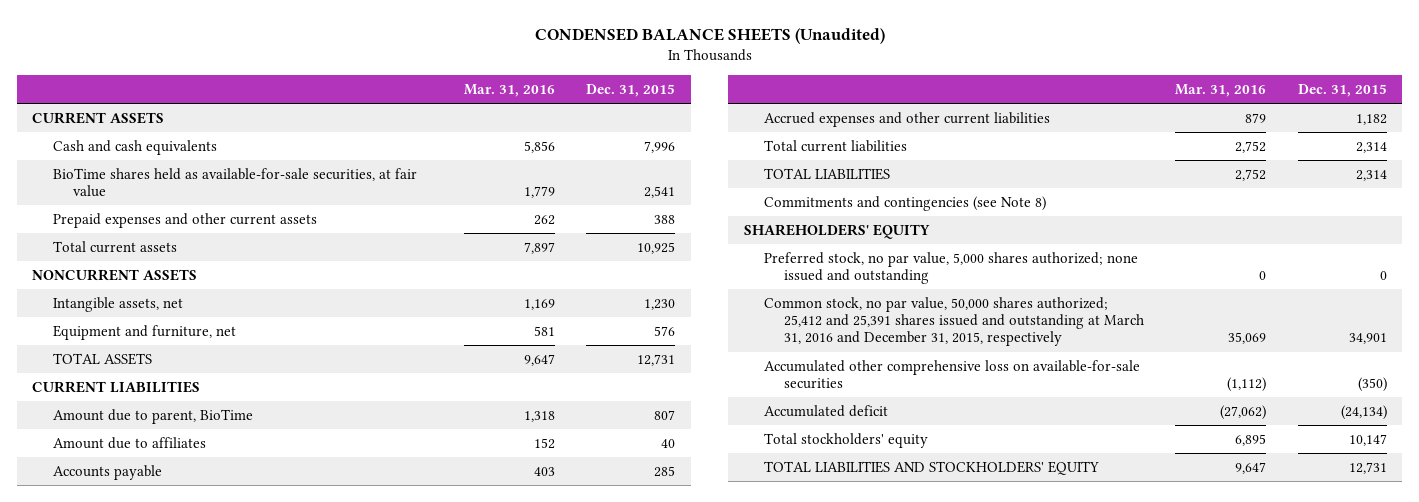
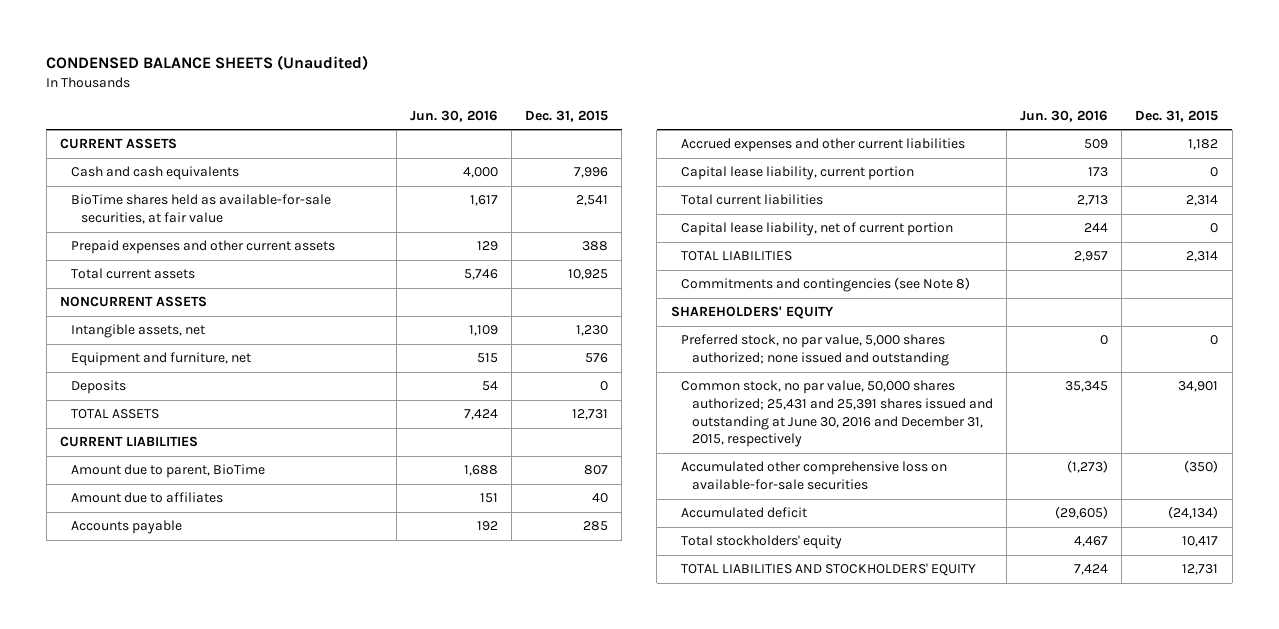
[463,83,555,97] Mar. 31, 2016 -> none
none -> [409,109,498,122] Jun. 30, 2016
none -> [70,380,126,395] Deposits
none -> [681,166,915,181] Capital lease liability, current portion
none -> [681,222,954,237] Capital lease liability, net of current portion
[763,296,1145,347] Common stock, no par value, 50,000 shares authorized; 25,412 and 25,391 shares issued and outstanding at March 31, 2016 and December 31, 2015, respectively -> [681,380,993,448] Common stock, no par value, 50,000 shares authorized; 25,431 and 25,391 shares issued and outstanding at June 30, 2016 and December 31, 2015, respectively
[1348,433,1387,446] 10,147 -> [1182,536,1219,548] 10,417

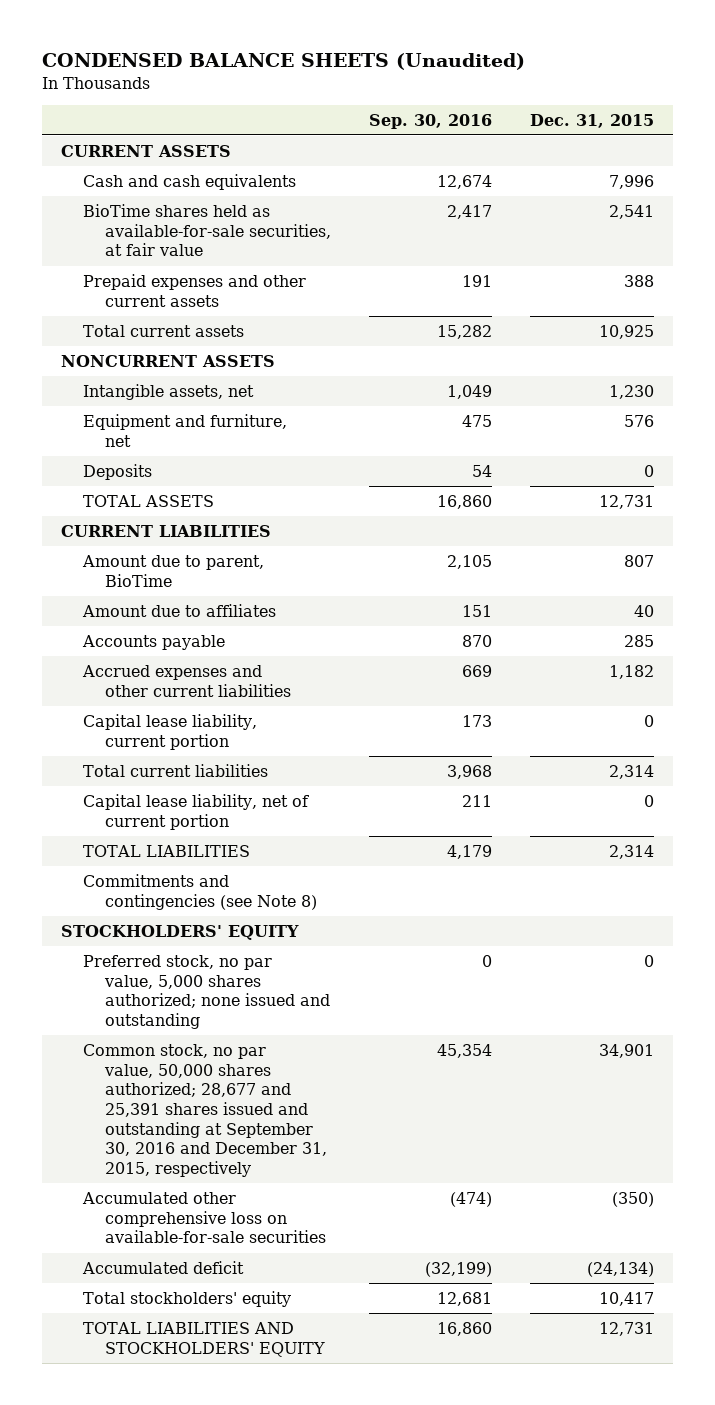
[409,109,498,122] Jun. 30, 2016 -> none
none -> [369,113,493,129] Sep. 30, 2016
[670,306,834,320] SHAREHOLDERS' EQUITY -> [61,924,300,940] STOCKHOLDERS' EQUITY
[681,380,993,448] Common stock, no par value, 50,000 shares authorized; 25,431 and 25,391 shares issued and outstanding at June 30, 2016 and December 31, 2015, respectively -> [83,1043,328,1178] Common stock, no par value, 50,000 shares authorized; 28,677 and 25,391 shares issued and outstanding at September 30, 2016 and December 31, 2015, respectively

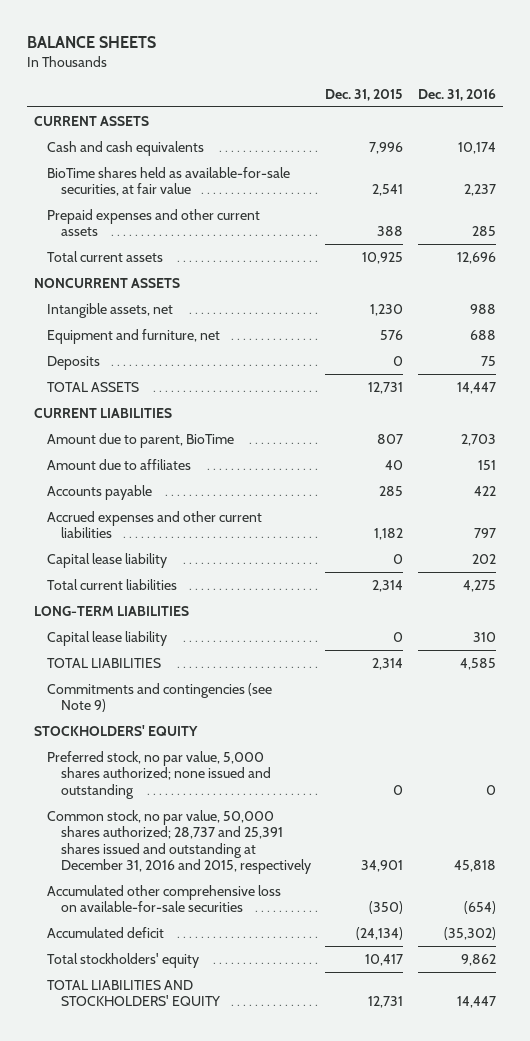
[42,53,526,71] CONDENSED BALANCE SHEETS (Unaudited) -> [26,36,156,49] BALANCE SHEETS
[369,113,493,129] Sep. 30, 2016 -> none
none -> [417,88,496,101] Dec. 31, 2016
[83,713,258,750] Capital lease liability, current portion -> [47,552,168,568] Capital lease liability
none -> [34,605,190,616] LONG-TERM LIABILITIES
[83,793,310,830] Capital lease liability, net of current portion -> [47,630,168,646] Capital lease liability
[83,873,318,910] Commitments and contingencies (see Note 8) -> [47,682,273,713] Commitments and contingencies (see Note 9)
[83,1043,328,1178] Common stock, no par value, 50,000 shares authorized; 28,677 and 25,391 shares issued and outstanding at September 30, 2016 and December 31, 2015, respectively -> [47,809,311,875] Common stock, no par value, 50,000 shares authorized; 28,737 and 25,391 shares issued and outstanding at December 31, 2016 and 2015, respectively

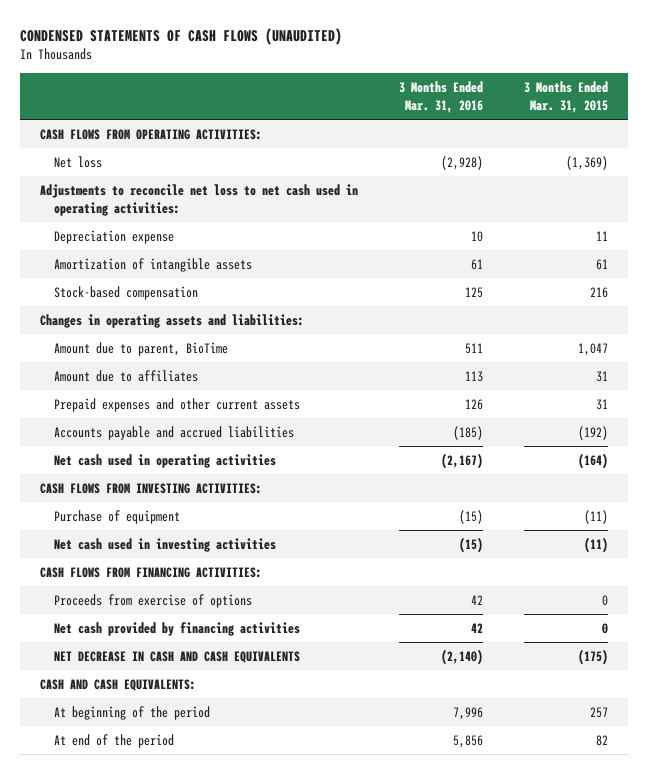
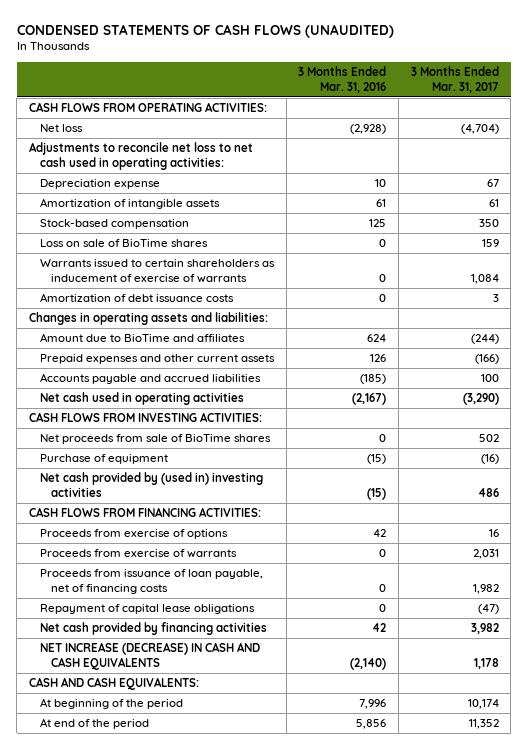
[523,80,608,113] 3 Months Ended Mar. 31, 2015 -> none
none -> [410,66,499,93] 3 Months Ended Mar. 31, 2017
none -> [39,239,208,248] Loss on sale of BioTime shares
none -> [39,259,275,283] Warrants issued to certain shareholders as inducement of exercise of warrants
none -> [39,293,234,303] Amortization of debt issuance costs
[54,370,199,383] Amount due to affiliates -> none
[54,342,229,357] Amount due to parent, BioTime -> [39,333,245,343] Amount due to BioTime and affiliates
[464,343,483,355] 511 -> [367,334,387,343] 624
none -> [39,434,271,445] Net proceeds from sale of BioTime shares
[54,538,277,553] Net cash used in investing activities -> [39,472,263,497] Net cash provided by (used in) investing activities
none -> [39,549,237,559] Proceeds from exercise of warrants
none -> [39,569,263,594] Proceeds from issuance of loan payable, net of financing costs
none -> [39,604,255,615] Repayment of capital lease obligations
[54,651,301,664] NET DECREASE IN CASH AND CASH EQUIVALENTS -> [39,642,260,670] NET INCREASE (DECREASE) IN CASH AND CASH EQUIVALENTS

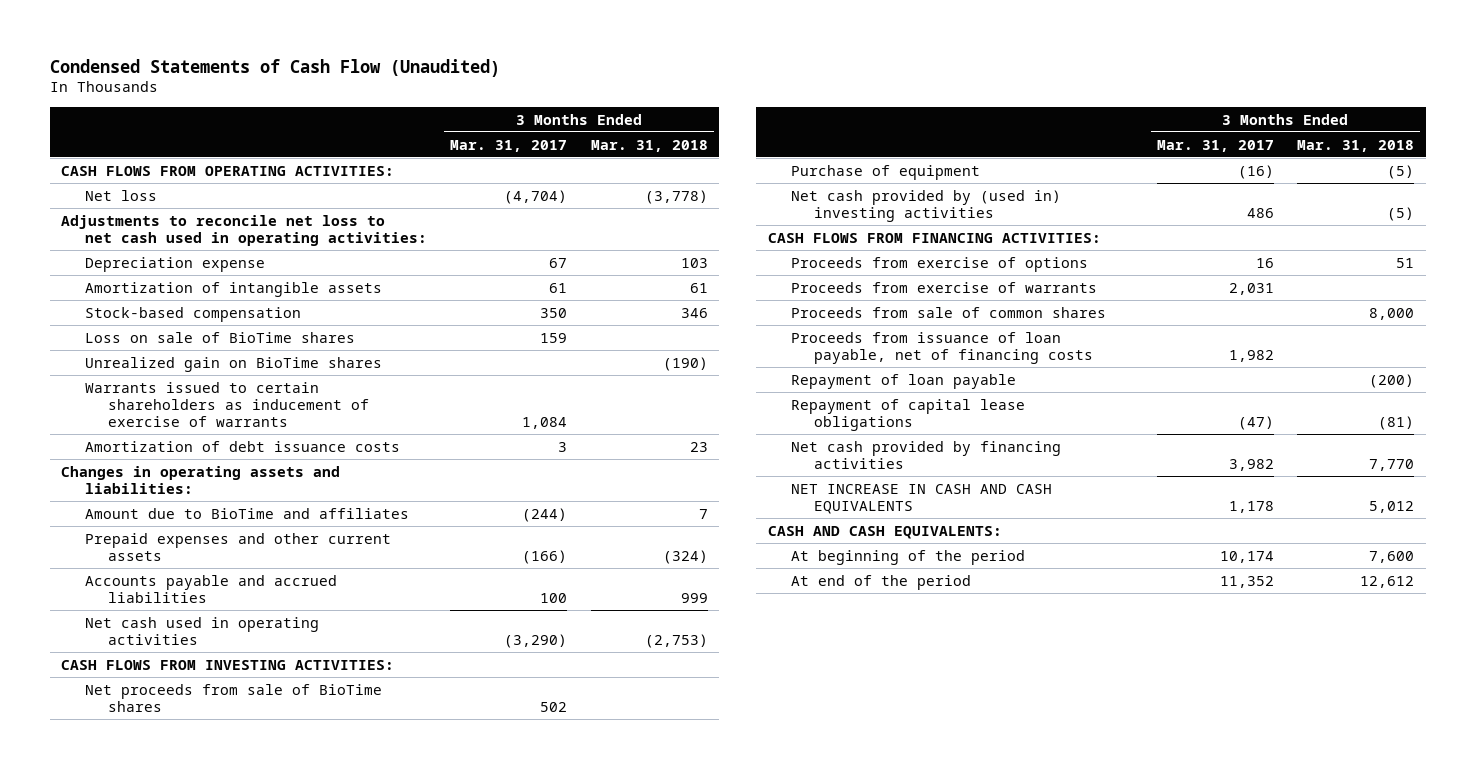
[16,23,394,38] CONDENSED STATEMENTS OF CASH FLOWS (UNAUDITED) -> [49,58,500,77] Condensed Statements of Cash Flow (Unaudited)
[298,66,387,93] 3 Months Ended Mar. 31, 2016 -> none
none -> [590,139,708,152] Mar. 31, 2018
none -> [84,356,382,372] Unrealized gain on BioTime shares
none -> [790,306,1106,318] Proceeds from sale of common shares
none -> [790,373,1016,389] Repayment of loan payable
[39,642,260,670] NET INCREASE (DECREASE) IN CASH AND CASH EQUIVALENTS -> [790,483,1052,514] NET INCREASE IN CASH AND CASH EQUIVALENTS

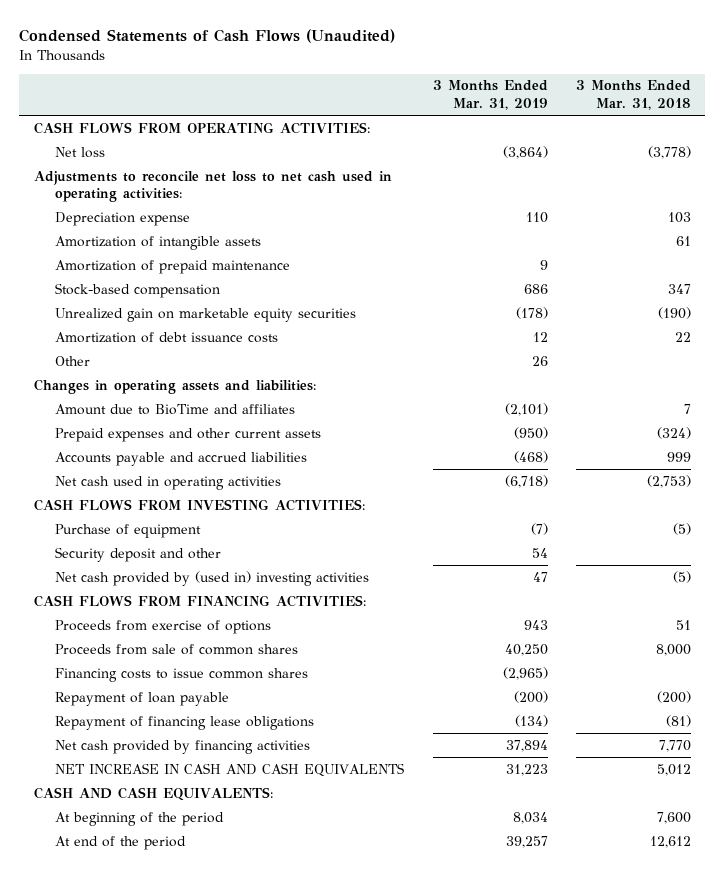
[49,58,500,77] Condensed Statements of Cash Flow (Unaudited) -> [19,28,396,43] Condensed Statements of Cash Flows (Unaudited)
[450,139,568,152] Mar. 31, 2017 -> none
none -> [432,80,548,110] 3 Months Ended Mar. 31, 2019
[84,331,355,343] Loss on sale of BioTime shares -> none
[84,381,369,428] Warrants issued to certain shareholders as inducement of exercise of warrants -> none
none -> [55,259,291,274] Amortization of prepaid maintenance
[680,307,708,318] 346 -> [667,283,691,294] 347
[84,356,382,372] Unrealized gain on BioTime shares -> [55,307,357,322] Unrealized gain on marketable equity securities
[689,441,708,452] 23 -> [674,331,691,342] 22
none -> [55,355,91,366] Other
[84,683,382,712] Net proceeds from sale of BioTime shares -> none
none -> [55,546,222,562] Security deposit and other
[790,281,1097,293] Proceeds from exercise of warrants -> none
[790,331,1093,364] Proceeds from issuance of loan payable, net of financing costs -> none
none -> [55,667,309,682] Financing costs to issue common shares
[790,398,1025,431] Repayment of capital lease obligations -> [55,715,315,730] Repayment of financing lease obligations

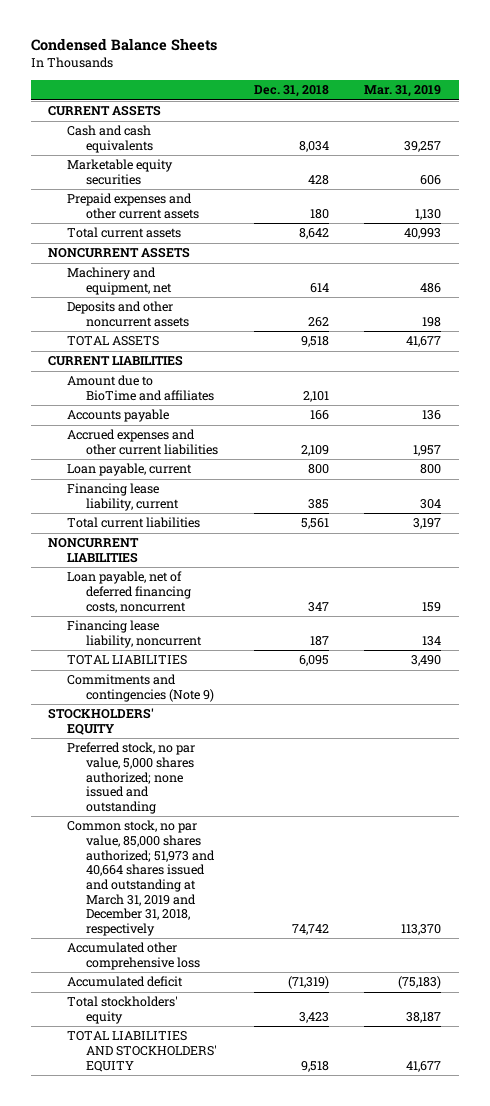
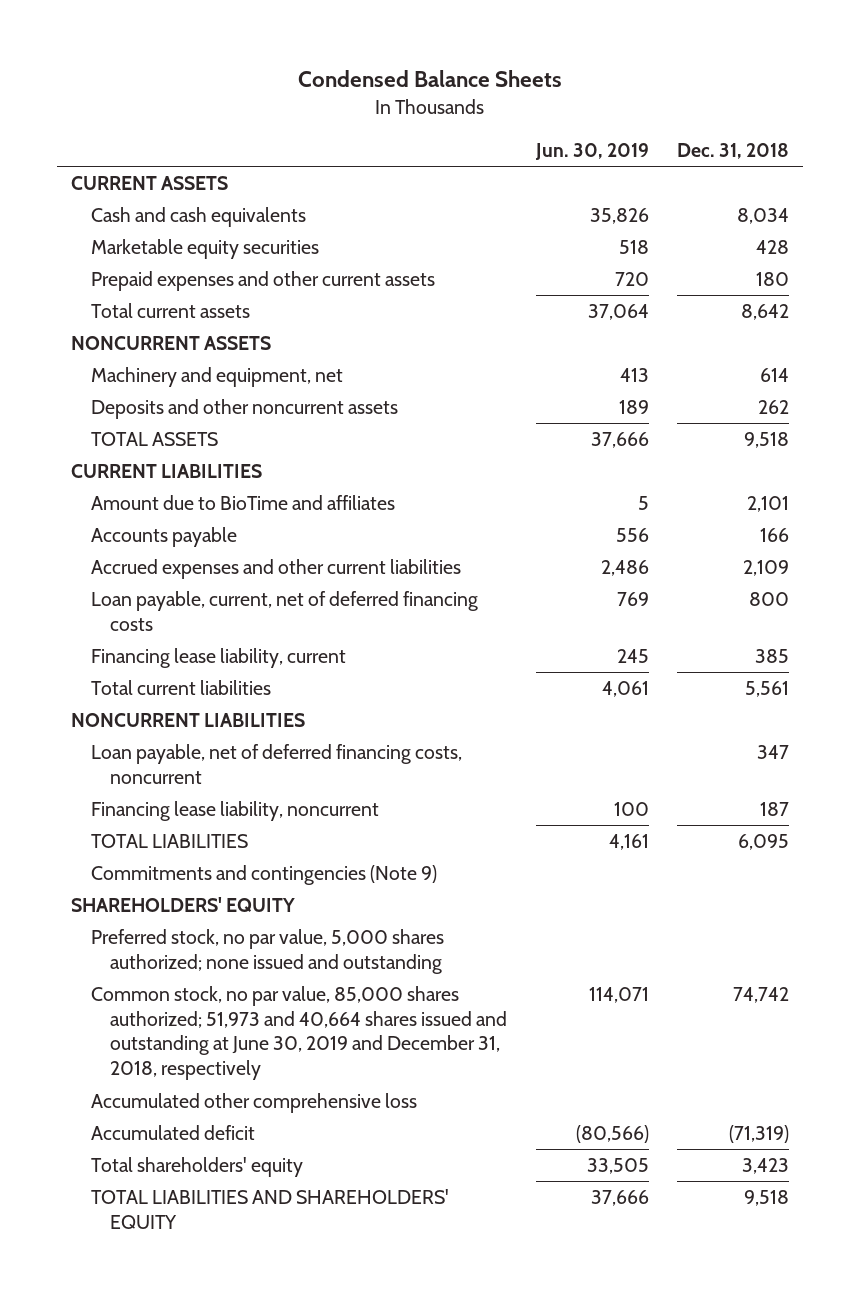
[364,85,442,98] Mar. 31, 2019 -> none
none -> [534,142,649,160] Jun. 30, 2019
[67,463,193,477] Loan payable, current -> [90,591,478,631] Loan payable, current, net of deferred financing costs
[48,708,155,736] STOCKHOLDERS' EQUITY -> [71,897,296,913] SHAREHOLDERS' EQUITY
[67,820,216,936] Common stock, no par value, 85,000 shares authorized; 51,973 and 40,664 shares issued and outstanding at March 31, 2019 and December 31, 2018, respectively -> [90,986,508,1081] Common stock, no par value, 85,000 shares authorized; 51,973 and 40,664 shares issued and outstanding at June 30, 2019 and December 31, 2018, respectively
[67,996,179,1025] Total stockholders' equity -> [90,1157,303,1178] Total shareholders' equity
[67,1031,218,1072] TOTAL LIABILITIES AND STOCKHOLDERS' EQUITY -> [90,1189,449,1229] TOTAL LIABILITIES AND SHAREHOLDERS' EQUITY

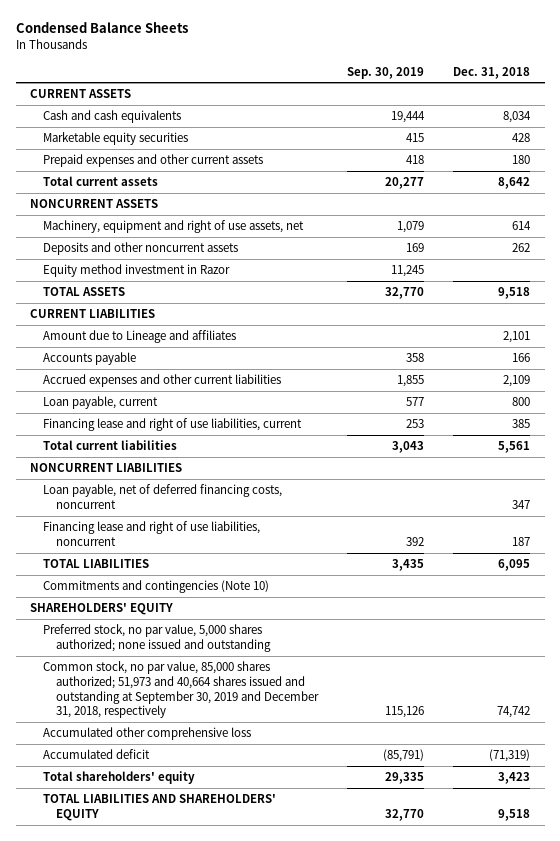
[534,142,649,160] Jun. 30, 2019 -> none
none -> [346,66,424,79] Sep. 30, 2019
[90,367,343,388] Machinery and equipment, net -> [43,220,305,234] Machinery, equipment and right of use assets, net
none -> [43,264,231,278] Equity method investment in Razor
[90,495,395,511] Amount due to BioTime and affiliates -> [43,330,237,344] Amount due to Lineage and affiliates
[90,591,478,631] Loan payable, current, net of deferred financing costs -> [43,396,159,410] Loan payable, current
[90,648,346,669] Financing lease liability, current -> [43,418,303,432] Financing lease and right of use liabilities, current
[90,801,379,822] Financing lease liability, noncurrent -> [43,521,261,546] Financing lease and right of use liabilities, noncurrent
[90,865,437,886] Commitments and contingencies (Note 9) -> [43,580,270,594] Commitments and contingencies (Note 10)
[90,986,508,1081] Common stock, no par value, 85,000 shares authorized; 51,973 and 40,664 shares issued and outstanding at June 30, 2019 and December 31, 2018, respectively -> [43,661,319,719] Common stock, no par value, 85,000 shares authorized; 51,973 and 40,664 shares issued and outstanding at September 30, 2019 and December 31, 2018, respectively

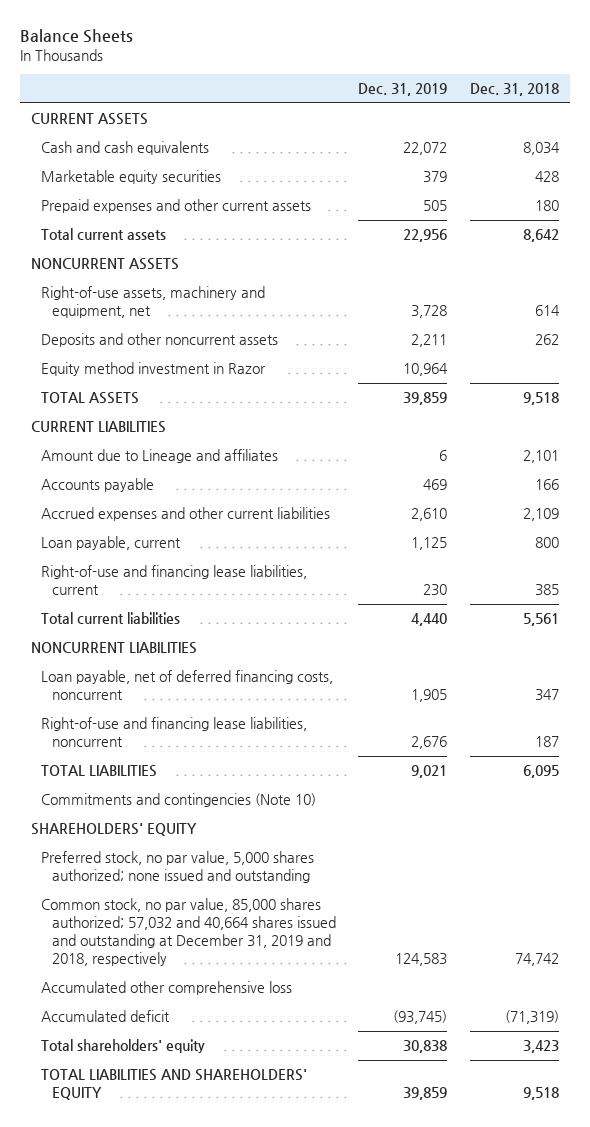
[15,22,188,34] Condensed Balance Sheets -> [19,29,133,44] Balance Sheets
[346,66,424,79] Sep. 30, 2019 -> none
none -> [358,83,448,97] Dec. 31, 2019
[43,220,305,234] Machinery, equipment and right of use assets, net -> [41,286,266,319] Right-of-use assets, machinery and equipment, net
[43,418,303,432] Financing lease and right of use liabilities, current -> [41,565,308,596] Right-of-use and financing lease liabilities, current
[43,521,261,546] Financing lease and right of use liabilities, noncurrent -> [41,717,308,748] Right-of-use and financing lease liabilities, noncurrent
[43,661,319,719] Common stock, no par value, 85,000 shares authorized; 51,973 and 40,664 shares issued and outstanding at September 30, 2019 and December 31, 2018, respectively -> [41,898,336,967] Common stock, no par value, 85,000 shares authorized; 57,032 and 40,664 shares issued and outstanding at December 31, 2019 and 2018, respectively

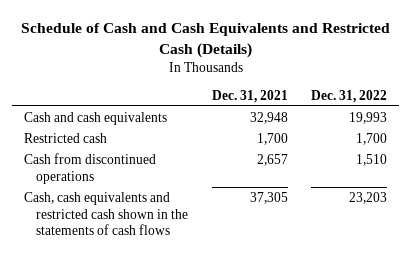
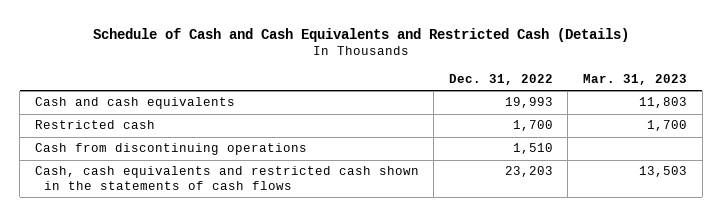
[211,89,288,103] Dec. 31, 2021 -> none
none -> [583,73,688,85] Mar. 31, 2023
[23,152,156,184] Cash from discontinued operations -> [34,143,307,156] Cash from discontinuing operations

